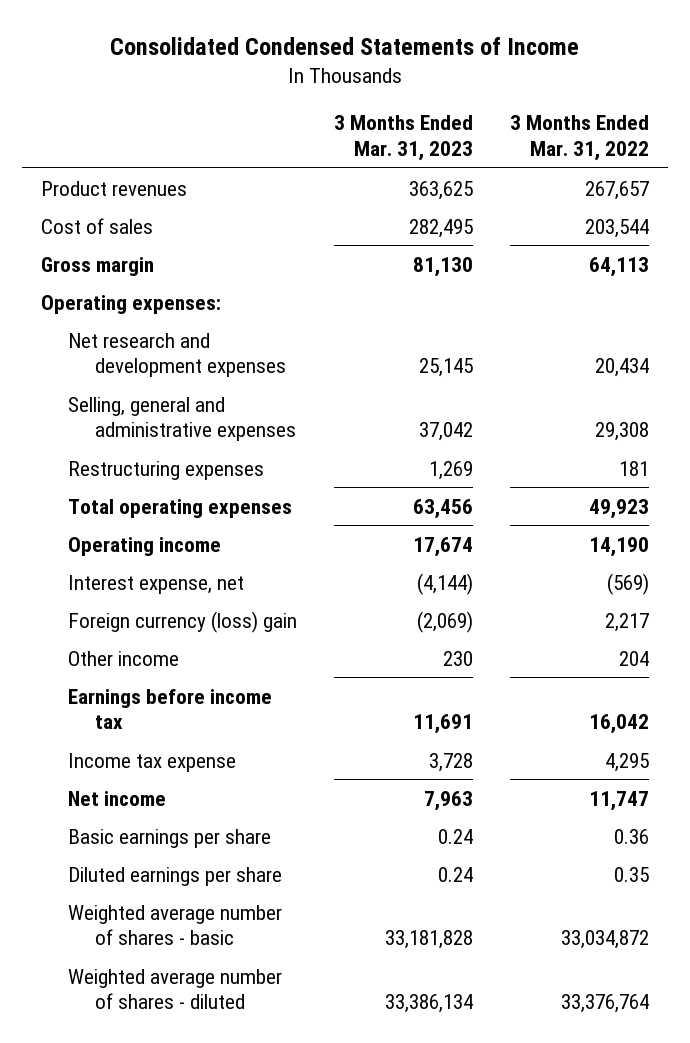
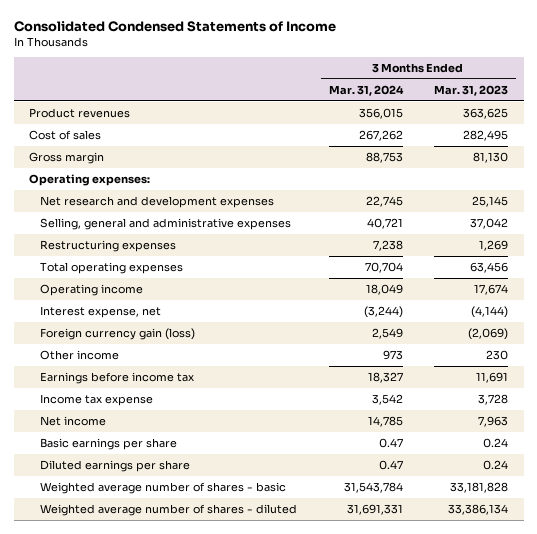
[510,115,650,161] 3 Months Ended Mar. 31, 2022 -> none
none -> [328,84,404,96] Mar. 31, 2024
[67,610,297,633] Foreign currency (loss) gain -> [40,328,196,341] Foreign currency gain (loss)

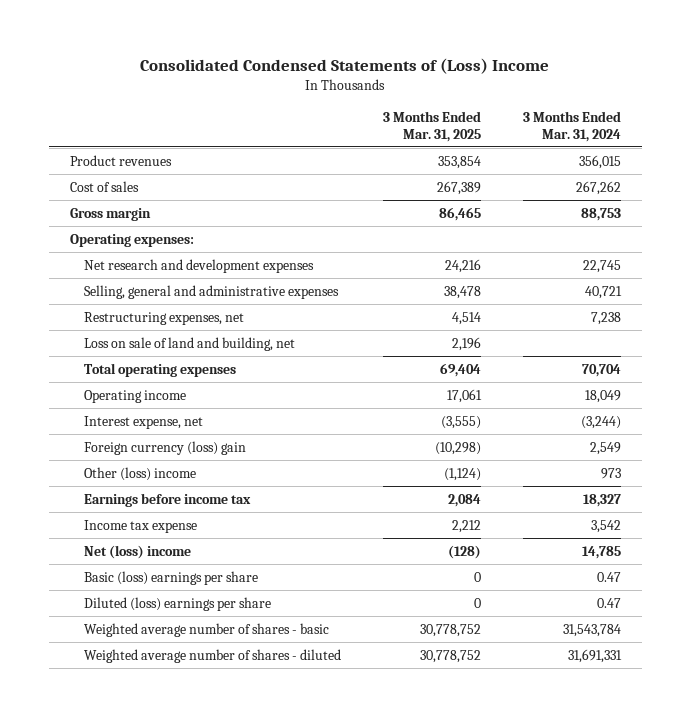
[13,20,336,32] Consolidated Condensed Statements of Income -> [140,57,550,74] Consolidated Condensed Statements of (Loss) Income
[434,84,509,96] Mar. 31, 2023 -> none
none -> [382,110,481,142] 3 Months Ended Mar. 31, 2025
[40,240,177,253] Restructuring expenses -> [83,312,244,326] Restructuring expenses, net
none -> [83,337,295,352] Loss on sale of land and building, net
[40,328,196,341] Foreign currency gain (loss) -> [83,441,246,456] Foreign currency (loss) gain
[40,350,120,361] Other income -> [83,467,196,482] Other (loss) income
[40,416,107,427] Net income -> [83,545,191,560] Net (loss) income
[40,438,178,451] Basic earnings per share -> [83,571,258,586] Basic (loss) earnings per share
[40,460,191,473] Diluted earnings per share -> [83,597,271,612] Diluted (loss) earnings per share

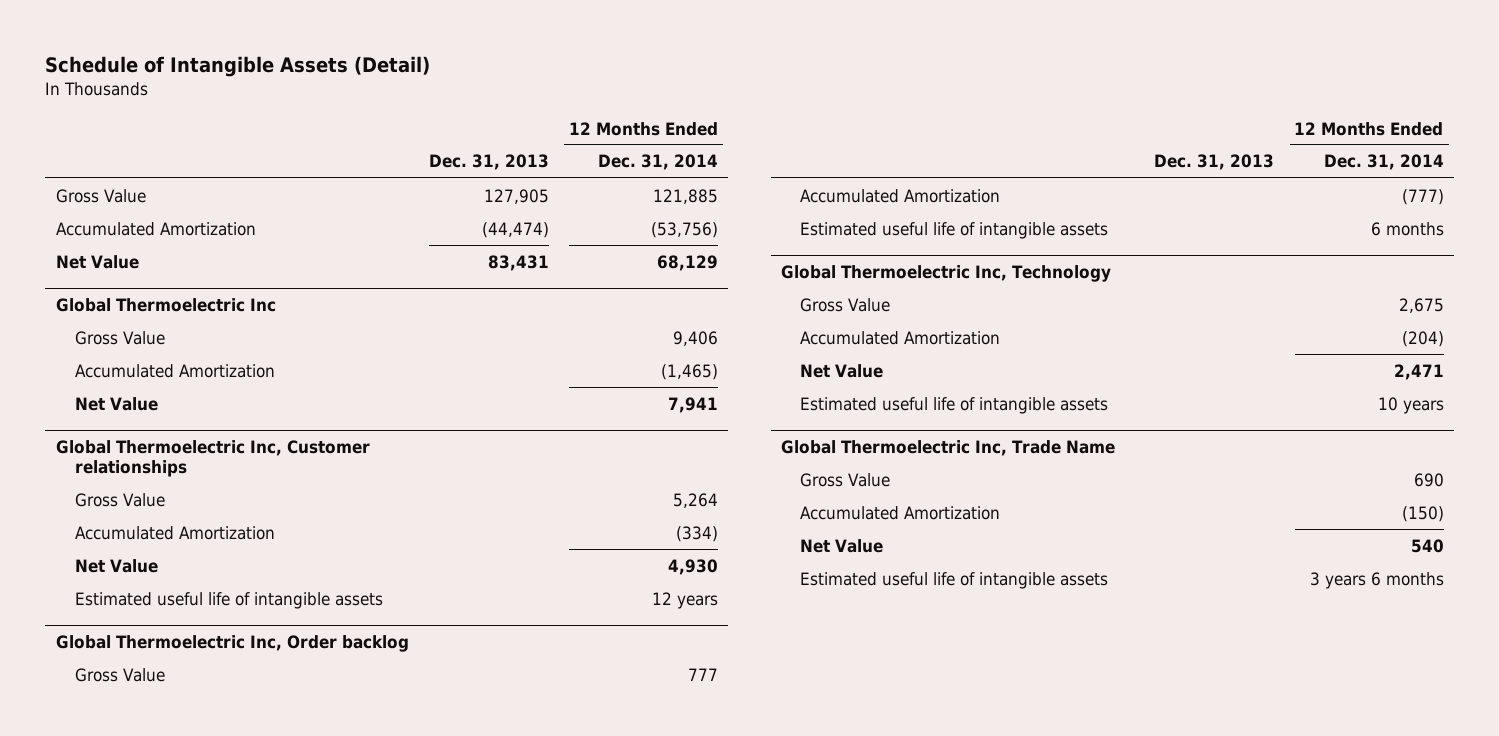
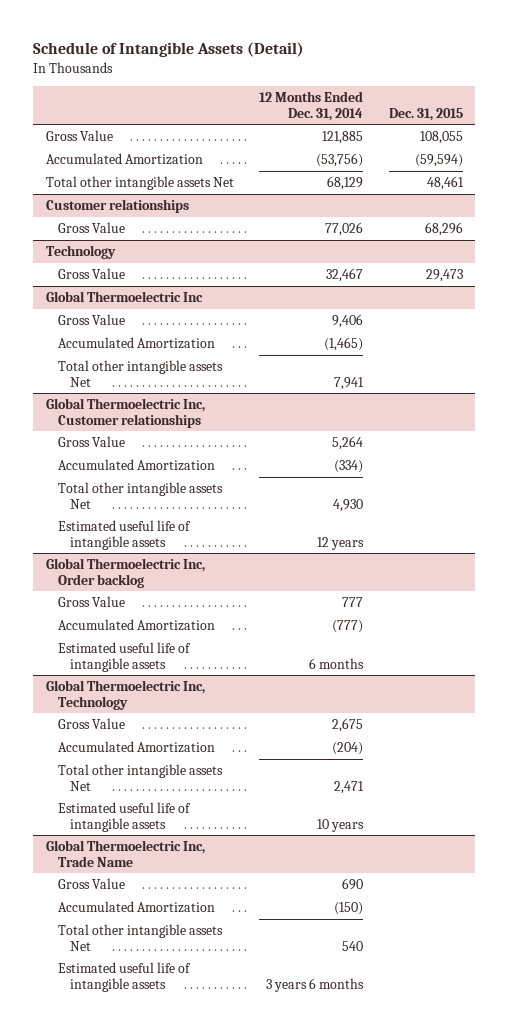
[428,154,549,171] Dec. 31, 2013 -> none
none -> [388,107,463,121] Dec. 31, 2015
[55,254,139,269] Net Value -> [46,175,235,190] Total other intangible assets Net
none -> [46,198,190,213] Customer relationships
none -> [58,221,126,233] Gross Value
none -> [46,244,117,259] Technology
none -> [58,267,126,279] Gross Value
[74,396,158,411] Net Value -> [58,359,224,387] Total other intangible assets Net
[74,558,158,573] Net Value -> [58,481,224,509] Total other intangible assets Net
[800,363,884,378] Net Value -> [58,763,224,791] Total other intangible assets Net
[800,538,884,553] Net Value -> [58,923,224,951] Total other intangible assets Net

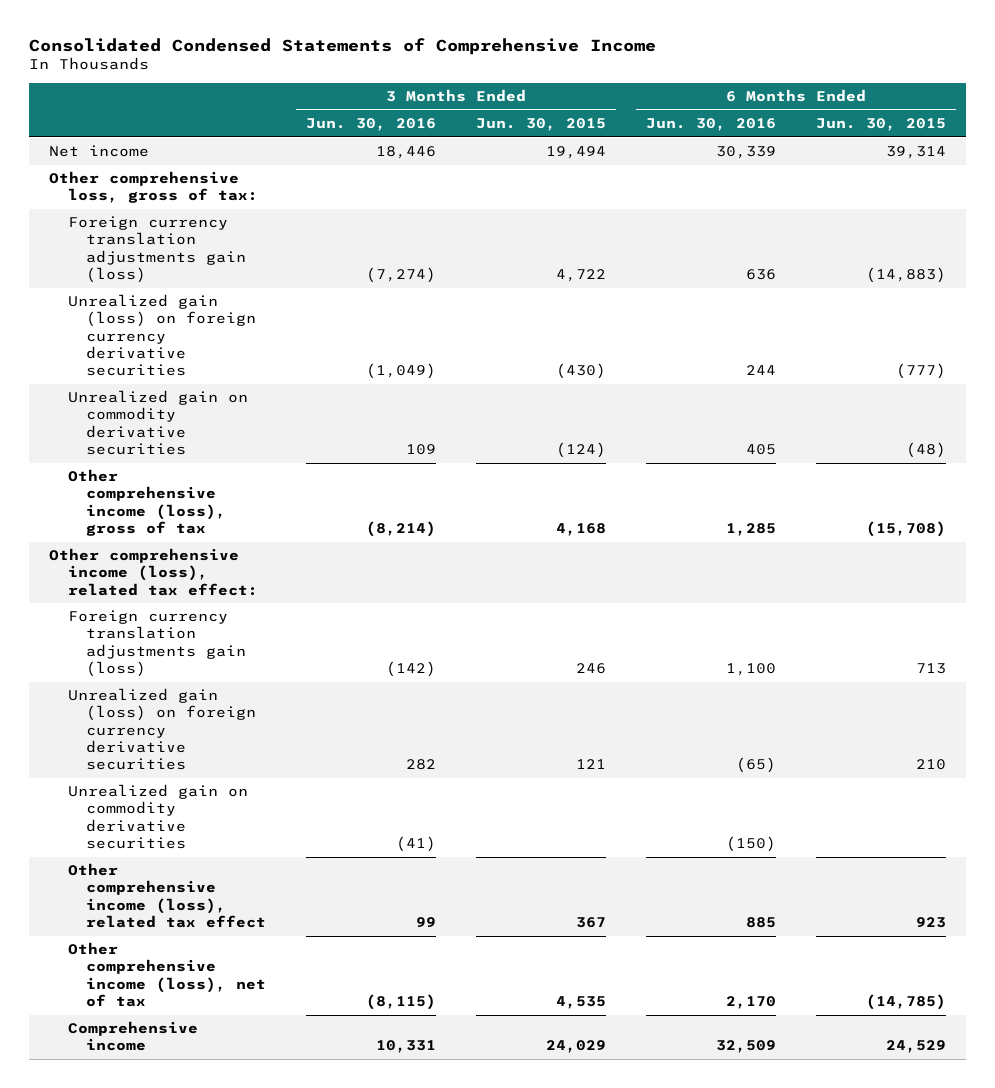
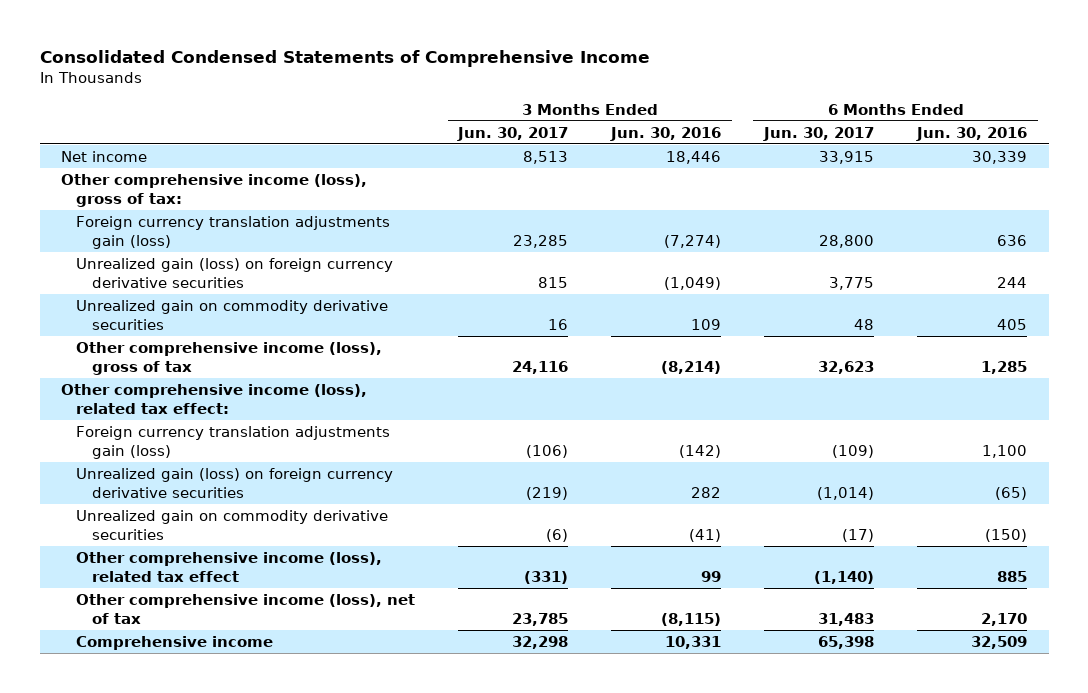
[476,118,607,132] Jun. 30, 2015 -> none
[816,118,947,132] Jun. 30, 2015 -> none
none -> [457,126,569,141] Jun. 30, 2017
none -> [763,126,875,141] Jun. 30, 2017
[49,171,258,204] Other comprehensive loss, gross of tax: -> [61,173,368,207] Other comprehensive income (loss), gross of tax:

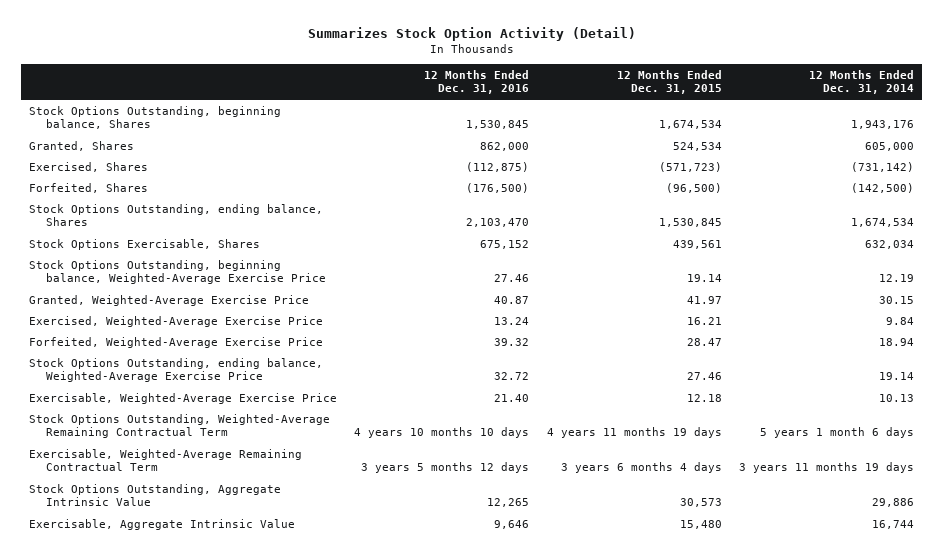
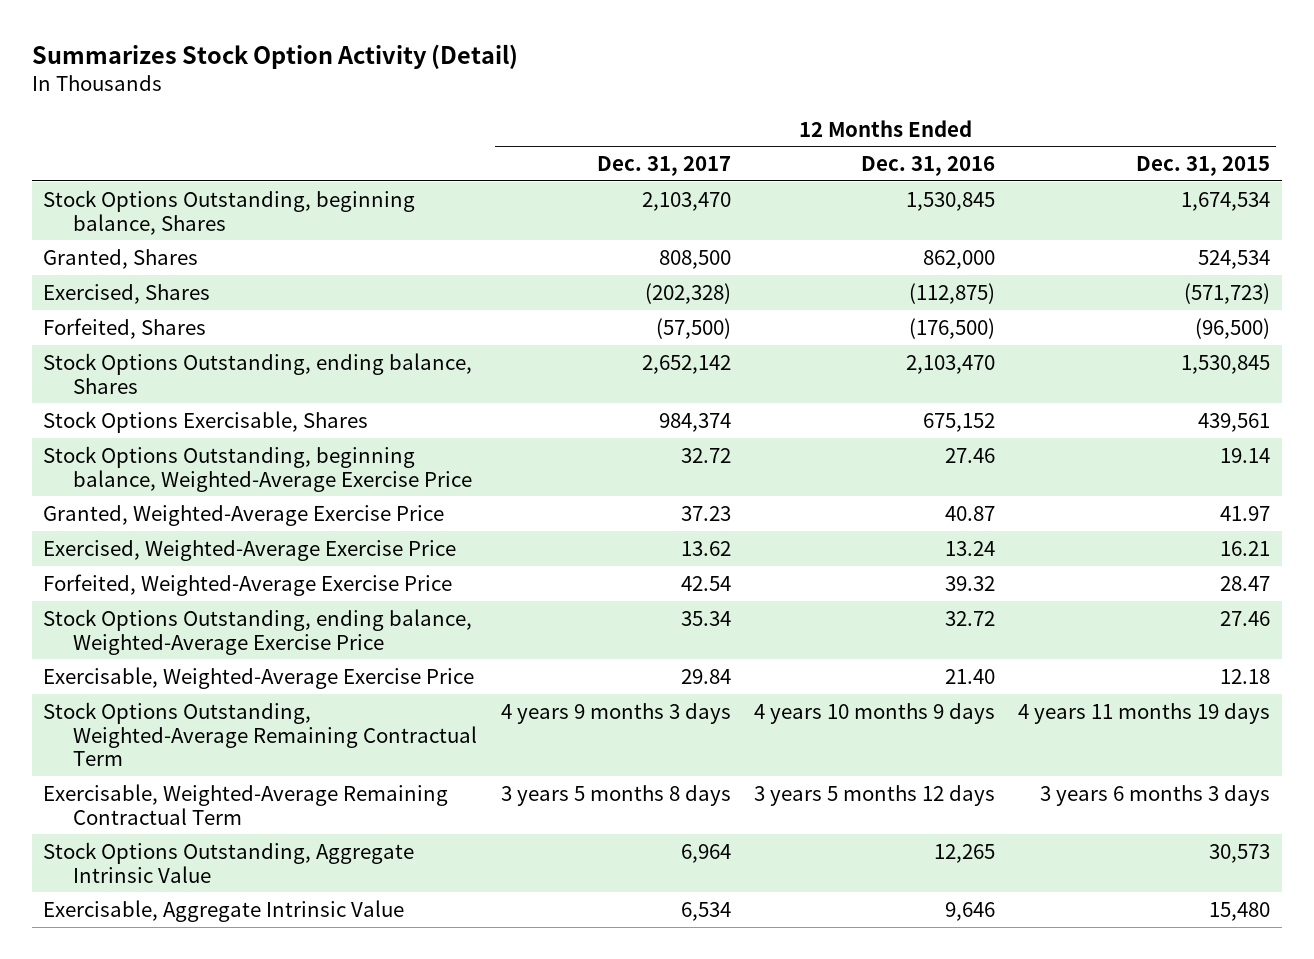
[808,69,914,95] 12 Months Ended Dec. 31, 2014 -> none
none -> [596,156,731,177] Dec. 31, 2017
[354,427,530,439] 4 years 10 months 10 days -> [754,702,996,724] 4 years 10 months 9 days
[560,462,722,474] 3 years 6 months 4 days -> [1040,784,1271,806] 3 years 6 months 3 days

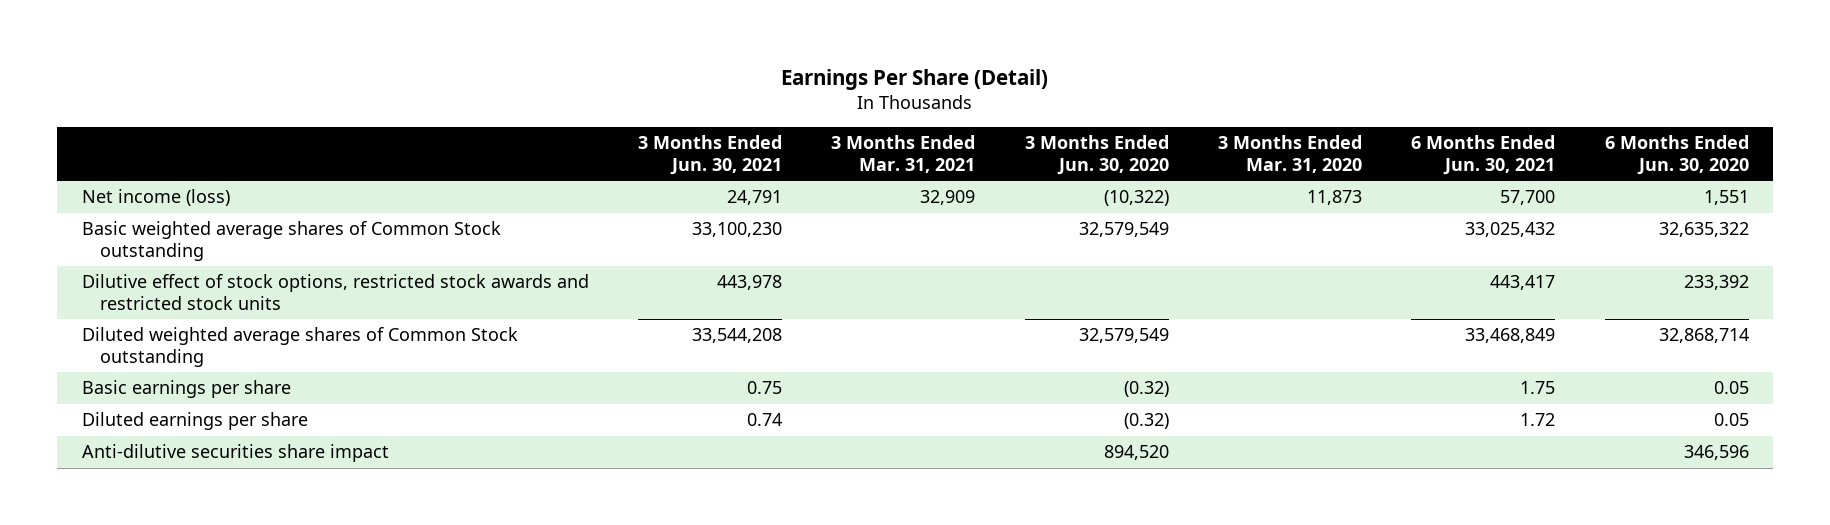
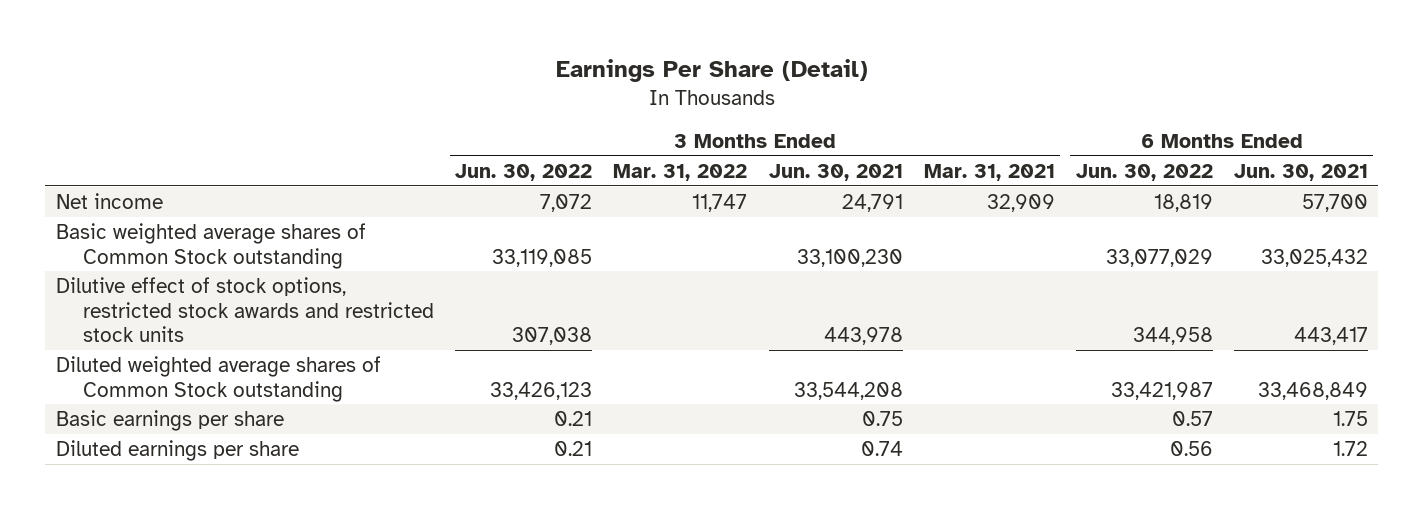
[1024,135,1169,175] 3 Months Ended Jun. 30, 2020 -> none
[1217,135,1362,173] 3 Months Ended Mar. 31, 2020 -> none
[1604,135,1749,175] 6 Months Ended Jun. 30, 2020 -> none
none -> [455,163,593,181] Jun. 30, 2022
none -> [613,163,748,181] Mar. 31, 2022
none -> [1075,163,1213,181] Jun. 30, 2022
[81,189,230,207] Net income (loss) -> [55,192,163,209] Net income
[81,444,389,463] Anti-dilutive securities share impact -> none

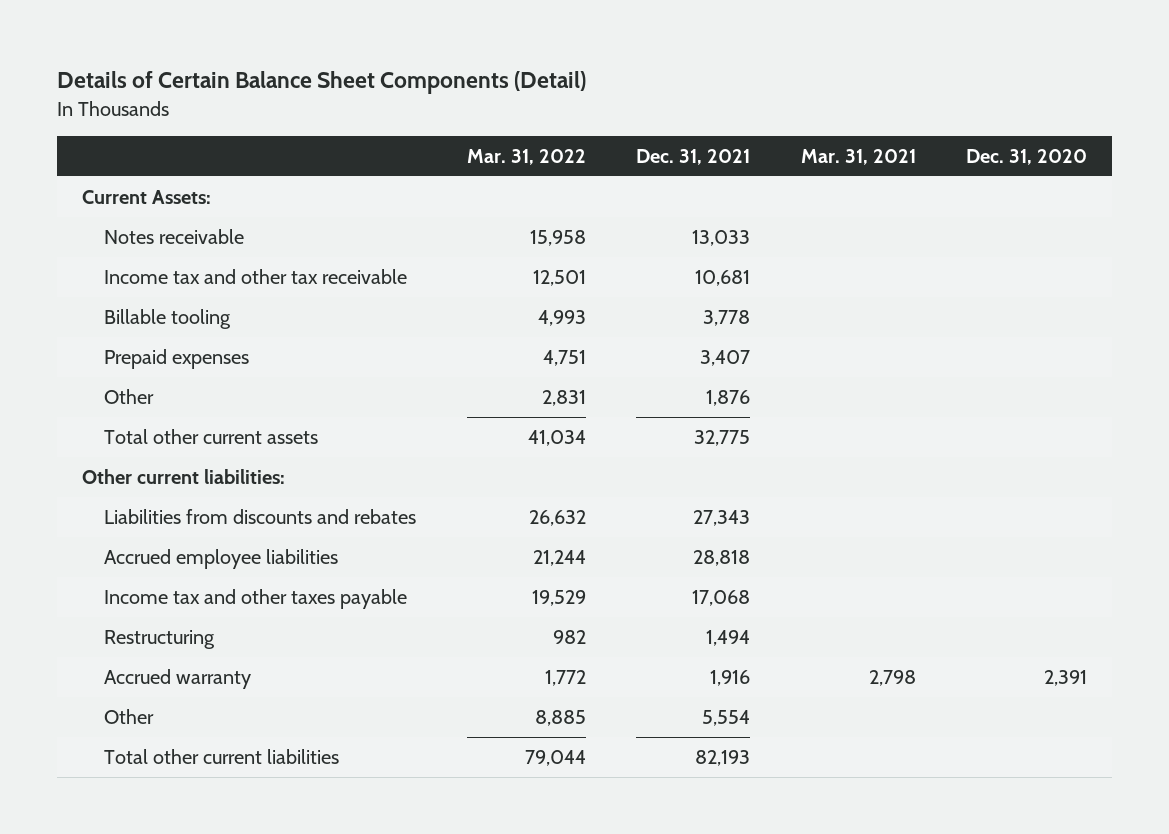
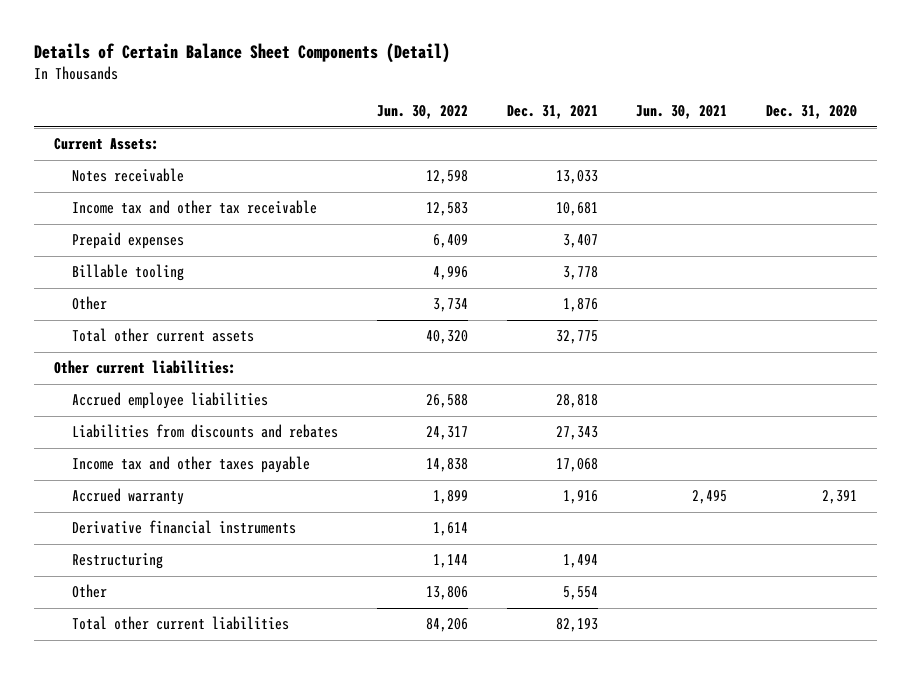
[466,148,586,165] Mar. 31, 2022 -> none
[800,148,916,165] Mar. 31, 2021 -> none
none -> [376,105,468,120] Jun. 30, 2022
none -> [636,105,728,120] Jun. 30, 2021
[104,309,232,330] Billable tooling -> [72,264,185,282] Billable tooling
[104,509,417,525] Liabilities from discounts and rebates -> [72,424,339,439] Liabilities from discounts and rebates
none -> [72,520,297,535] Derivative financial instruments
[104,630,216,650] Restructuring -> [72,553,164,570] Restructuring

